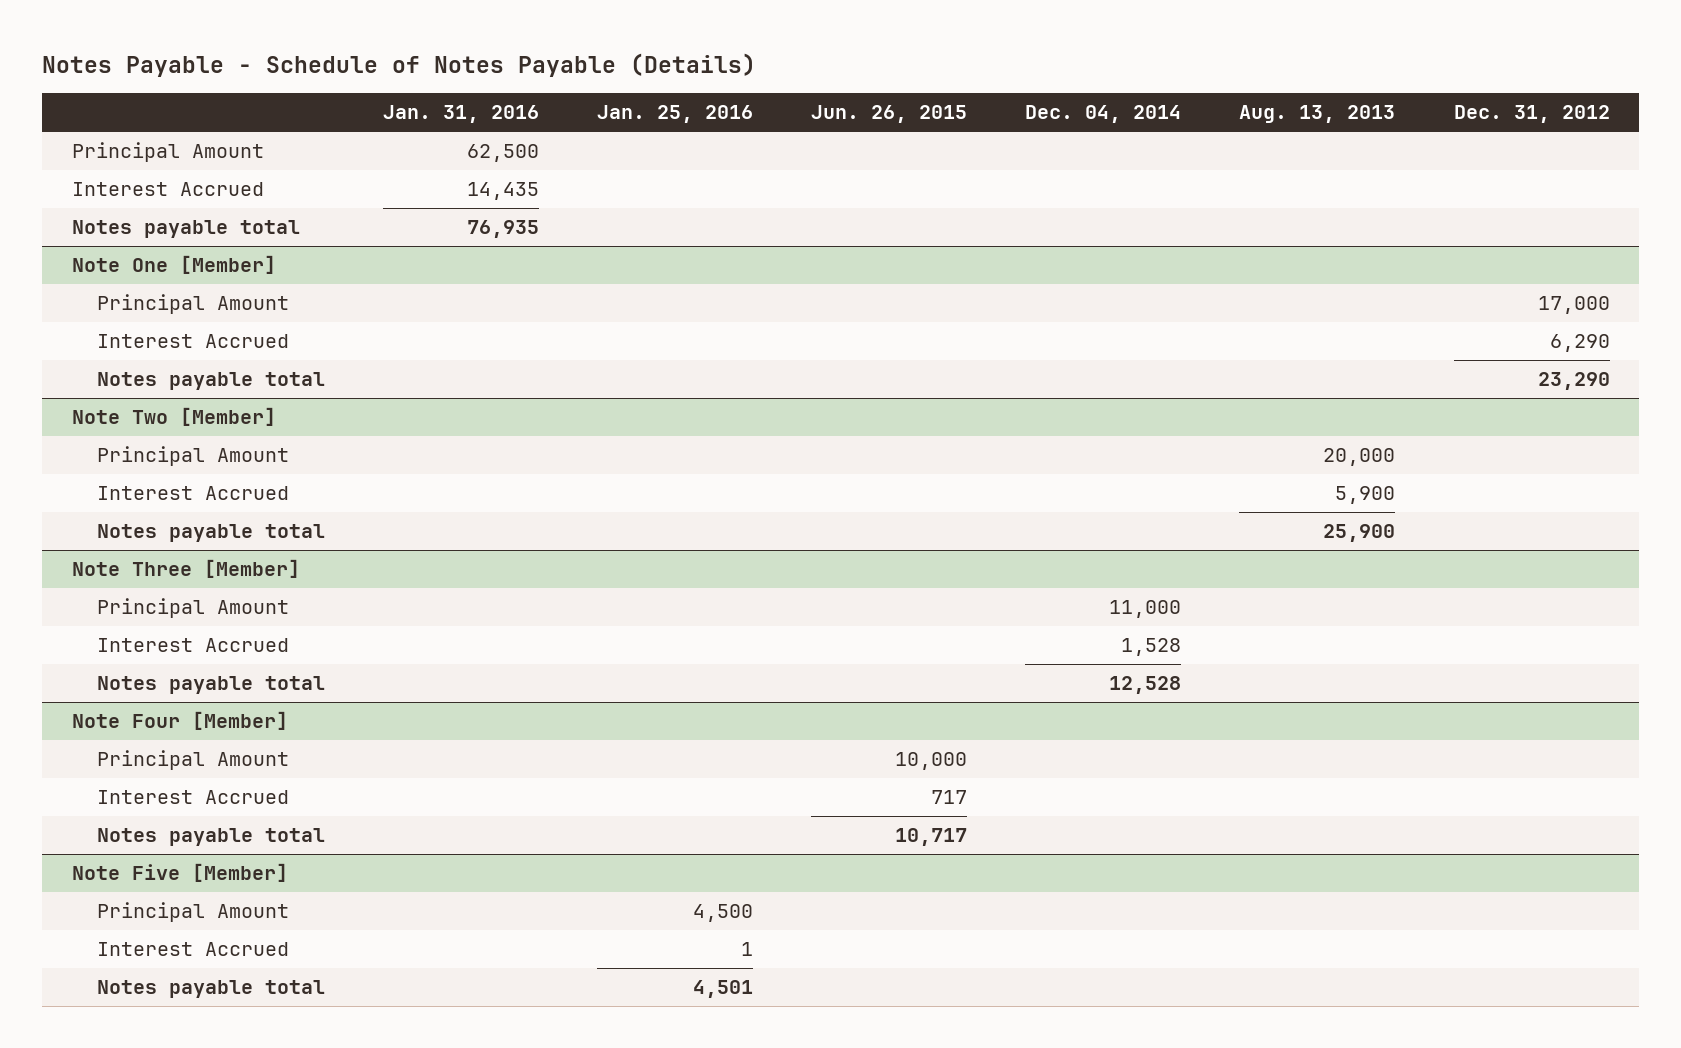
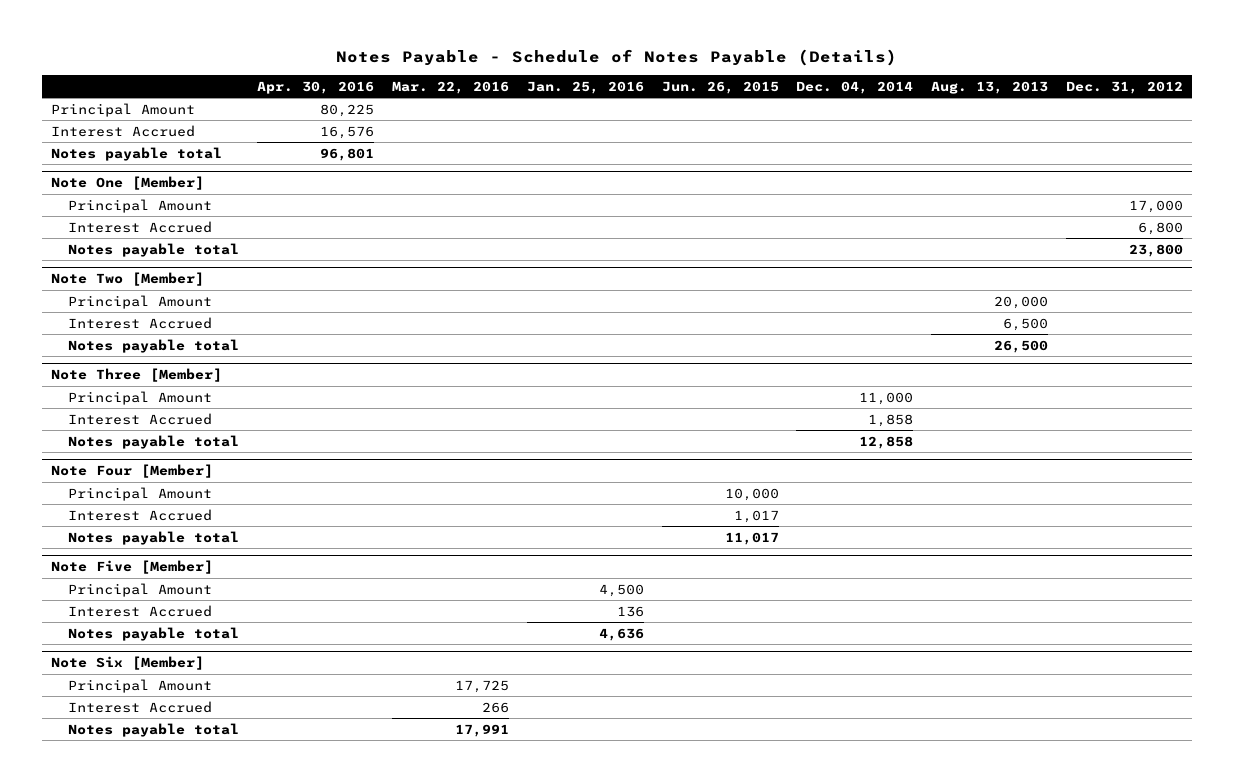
[382,105,539,124] Jan. 31, 2016 -> none
none -> [257,80,375,94] Apr. 30, 2016
none -> [391,80,509,94] Mar. 22, 2016
[1549,334,1610,353] 6,290 -> [1137,221,1183,235] 6,800
[1537,372,1610,391] 23,290 -> [1128,243,1183,257] 23,800
[1335,486,1396,505] 5,900 -> [1003,317,1049,331] 6,500
[1323,524,1396,543] 25,900 -> [994,339,1049,353] 26,500
[1121,638,1182,657] 1,528 -> [868,413,914,427] 1,858
[1109,676,1182,695] 12,528 -> [859,435,914,449] 12,858
[931,790,968,805] 717 -> [733,509,779,523] 1,017
[895,828,968,847] 10,717 -> [724,531,779,545] 11,017
[740,942,753,957] 1 -> [616,605,644,617] 136
[692,980,753,999] 4,501 -> [598,627,644,641] 4,636
none -> [51,656,205,671] Note Six [Member]
none -> [68,678,213,693] Principal Amount
none -> [68,700,213,713] Interest Accrued
none -> [68,722,240,737] Notes payable total

